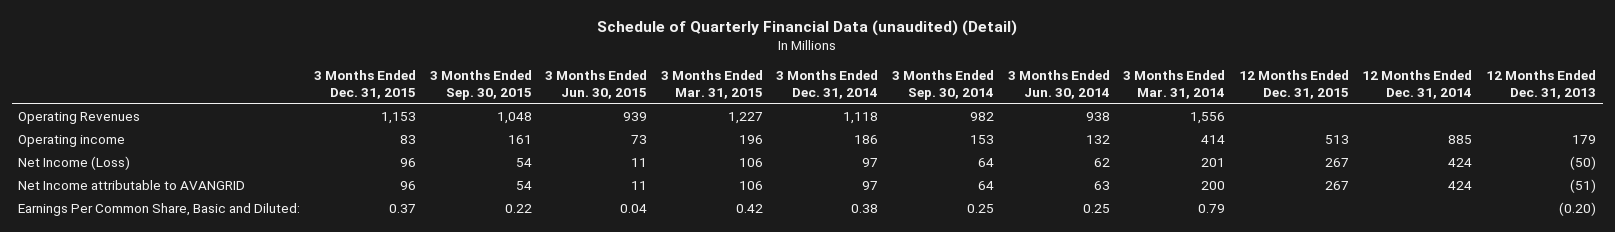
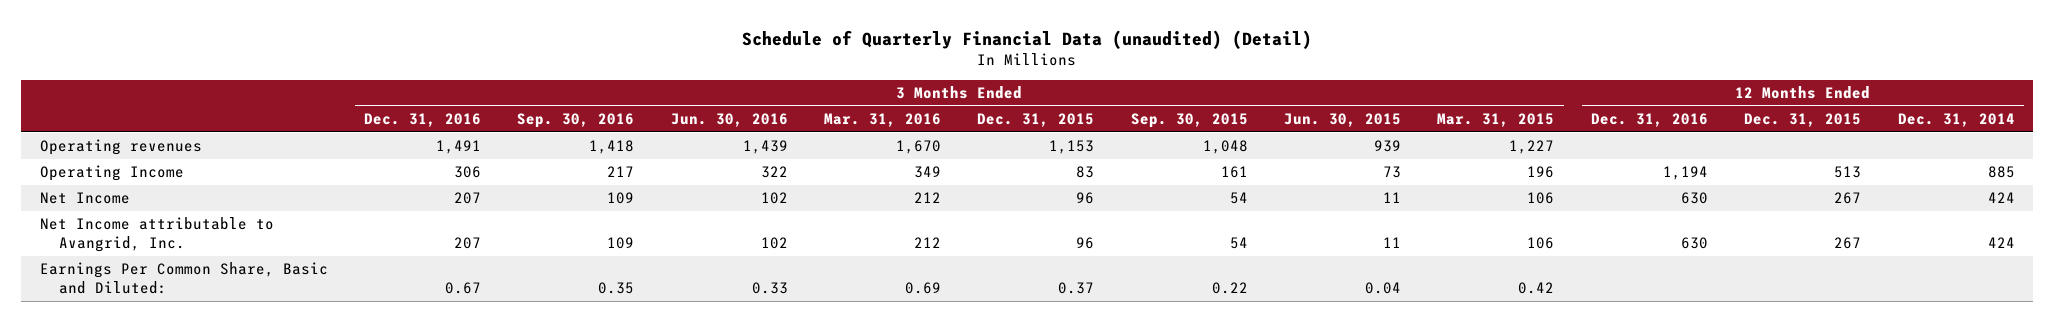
[776,69,879,100] 3 Months Ended Dec. 31, 2014 -> none
[892,69,995,101] 3 Months Ended Sep. 30, 2014 -> none
[1007,69,1110,100] 3 Months Ended Jun. 30, 2014 -> none
[1123,69,1226,100] 3 Months Ended Mar. 31, 2014 -> none
[1486,69,1597,100] 12 Months Ended Dec. 31, 2013 -> none
none -> [363,112,481,127] Dec. 31, 2016
none -> [517,112,635,128] Sep. 30, 2016
none -> [670,112,788,127] Jun. 30, 2016
none -> [824,112,942,127] Mar. 31, 2016
none -> [1590,112,1708,127] Dec. 31, 2016
[18,112,141,125] Operating Revenues -> [39,139,202,156] Operating revenues
[18,135,126,148] Operating income -> [39,165,184,182] Operating Income
[18,156,131,171] Net Income (Loss) -> [39,192,130,205] Net Income
[18,180,246,191] Net Income attributable to AVANGRID -> [39,217,274,253] Net Income attributable to Avangrid, Inc.

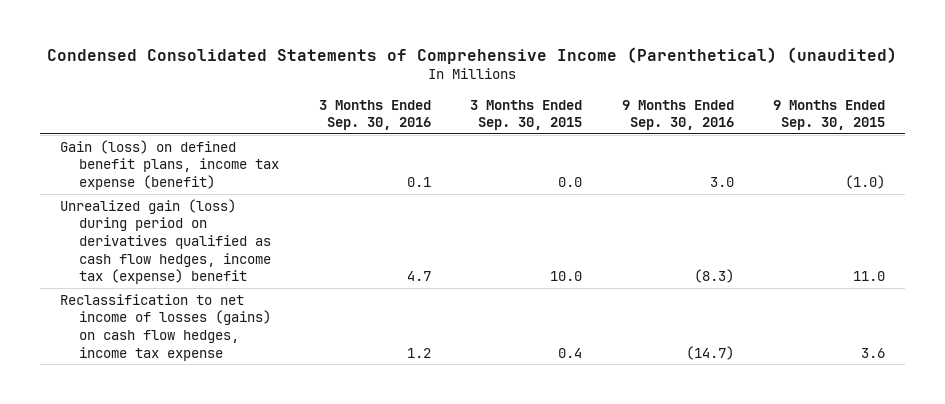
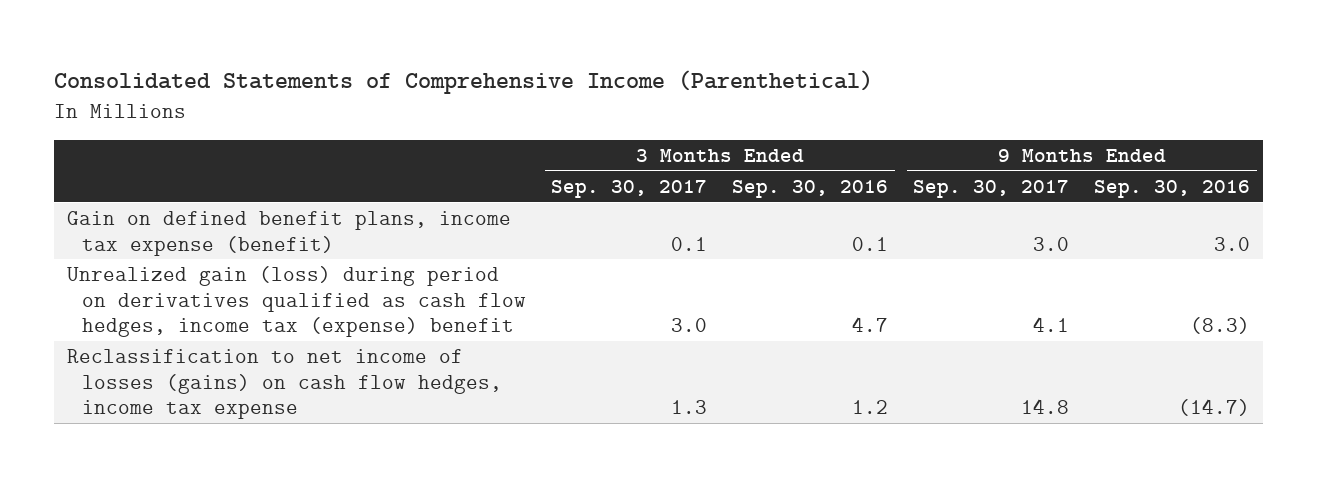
[47,47,898,65] Condensed Consolidated Statements of Comprehensive Income (Parenthetical) (unaudited) -> [54,70,874,95] Consolidated Statements of Comprehensive Income (Parenthetical)
[470,99,583,131] 3 Months Ended Sep. 30, 2015 -> none
[772,99,885,131] 9 Months Ended Sep. 30, 2015 -> none
none -> [551,179,708,198] Sep. 30, 2017
none -> [913,179,1070,198] Sep. 30, 2017
[59,139,280,190] Gain (loss) on defined benefit plans, income tax expense (benefit) -> [66,211,511,256] Gain on defined benefit plans, income tax expense (benefit)

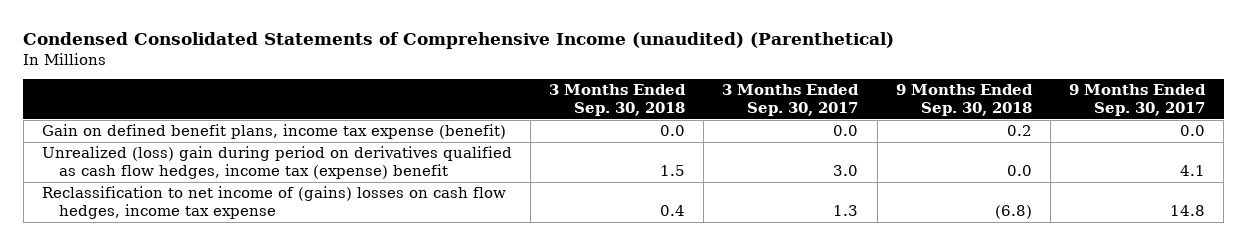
[54,70,874,95] Consolidated Statements of Comprehensive Income (Parenthetical) -> [23,32,895,50] Condensed Consolidated Statements of Comprehensive Income (unaudited) (Parenthetical)
[732,179,889,198] Sep. 30, 2016 -> none
[1094,179,1251,198] Sep. 30, 2016 -> none
none -> [549,84,687,117] 3 Months Ended Sep. 30, 2018
none -> [895,84,1033,117] 9 Months Ended Sep. 30, 2018
[671,236,708,251] 0.1 -> [833,125,859,137] 0.0
[1033,236,1070,251] 3.0 -> [1179,125,1205,137] 0.0
[66,266,527,338] Unrealized gain (loss) during period on derivatives qualified as cash flow hedges, income tax (expense) benefit -> [41,146,512,179] Unrealized (loss) gain during period on derivatives qualified as cash flow hedges, income tax (expense) benefit
[66,349,503,420] Reclassification to net income of losses (gains) on cash flow hedges, income tax expense -> [41,186,506,219] Reclassification to net income of (gains) losses on cash flow hedges, income tax expense

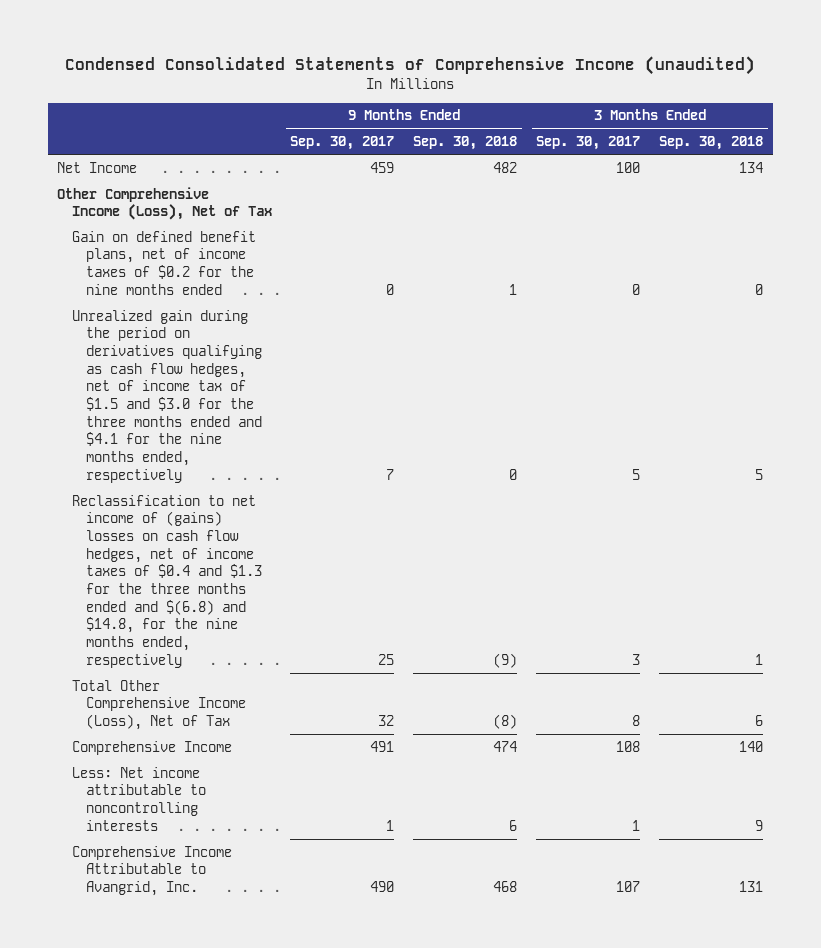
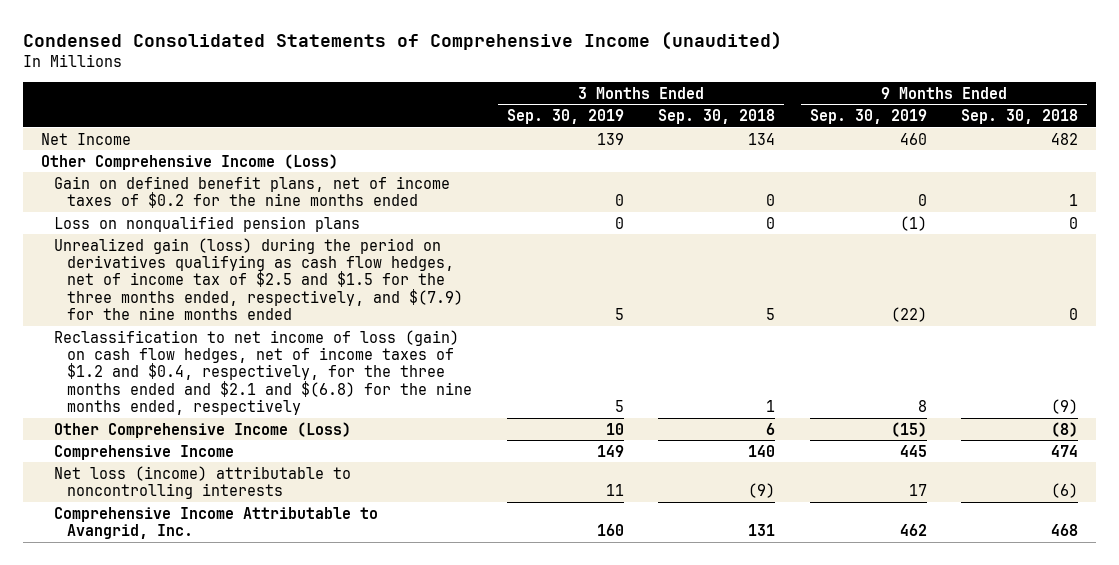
[290,136,395,151] Sep. 30, 2017 -> none
[536,136,641,151] Sep. 30, 2017 -> none
none -> [506,109,624,125] Sep. 30, 2019
none -> [809,109,927,125] Sep. 30, 2019
[57,186,272,221] Other Comprehensive Income (Loss), Net of Tax -> [40,153,338,170] Other Comprehensive Income (Loss)
none -> [53,215,360,232] Loss on nonqualified pension plans
[71,309,262,483] Unrealized gain during the period on derivatives qualifying as cash flow hedges, net of income tax of $1.5 and $3.0 for the three months ended and $4.1 for the nine months ended, respectively -> [53,237,464,320] Unrealized gain (loss) during the period on derivatives qualifying as cash flow hedges, net of income tax of $2.5 and $1.5 for the three months ended, respectively, and $(7.9) for the nine months ended
[71,494,262,668] Reclassification to net income of (gains) losses on cash flow hedges, net of income taxes of $0.4 and $1.3 for the three months ended and $(6.8) and $14.8, for the nine months ended, respectively -> [53,329,473,415] Reclassification to net income of loss (gain) on cash flow hedges, net of income taxes of $1.2 and $0.4, respectively, for the three months ended and $2.1 and $(6.8) for the nine months ended, respectively
[71,679,246,731] Total Other Comprehensive Income (Loss), Net of Tax -> [53,421,351,438] Other Comprehensive Income (Loss)
[71,766,206,831] Less: Net income attributable to noncontrolling interests -> [53,465,351,500] Net loss (income) attributable to noncontrolling interests
[509,819,518,831] 6 -> [1051,483,1079,499] (6)
[755,819,764,831] 9 -> [748,483,776,499] (9)

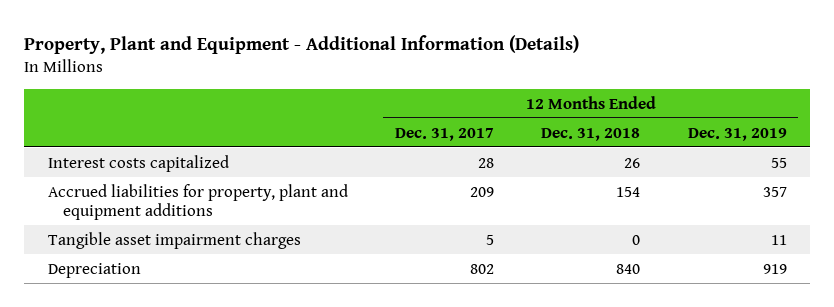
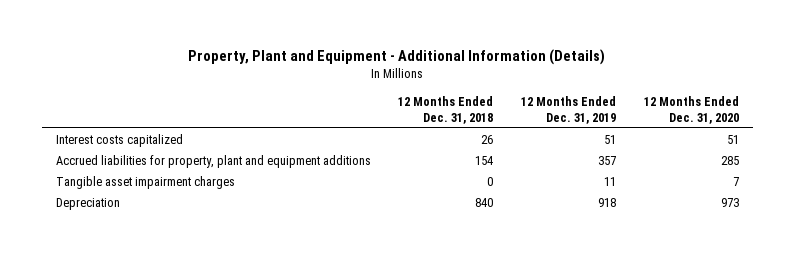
[395,127,495,141] Dec. 31, 2017 -> none
none -> [643,95,739,124] 12 Months Ended Dec. 31, 2020
[770,157,787,168] 55 -> [604,134,617,144] 51
[762,263,787,274] 919 -> [598,197,617,207] 918

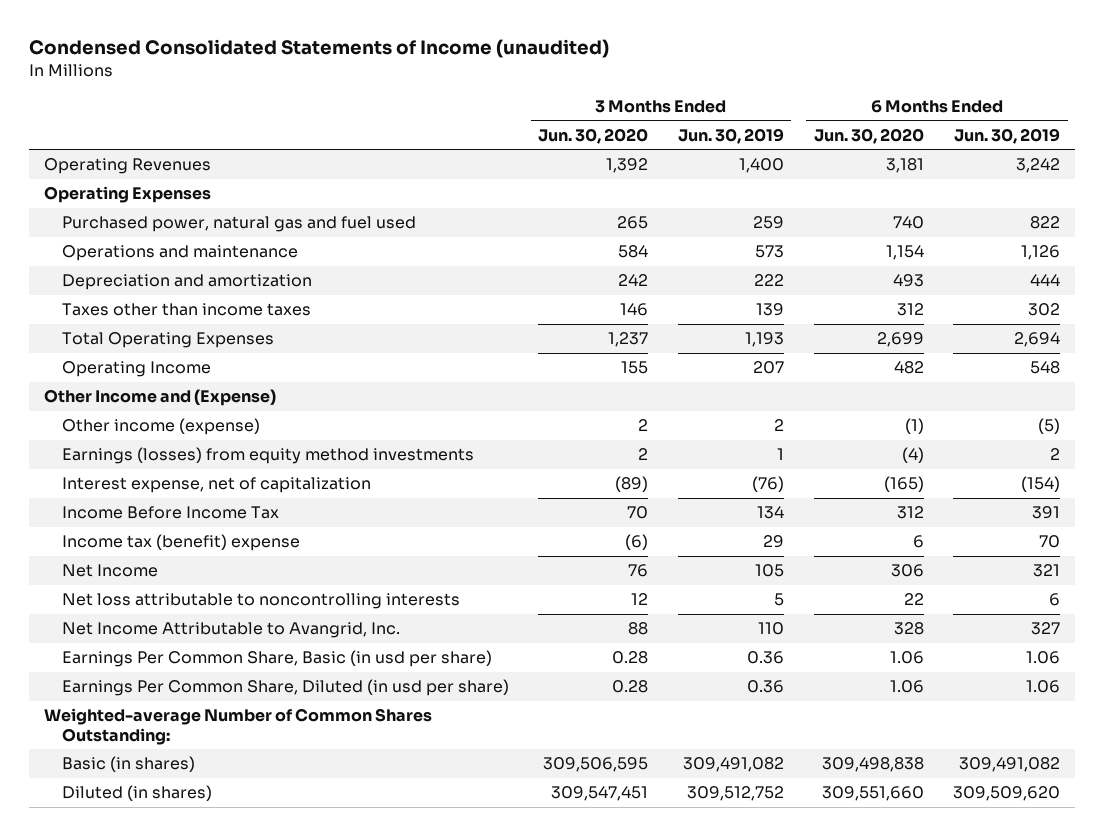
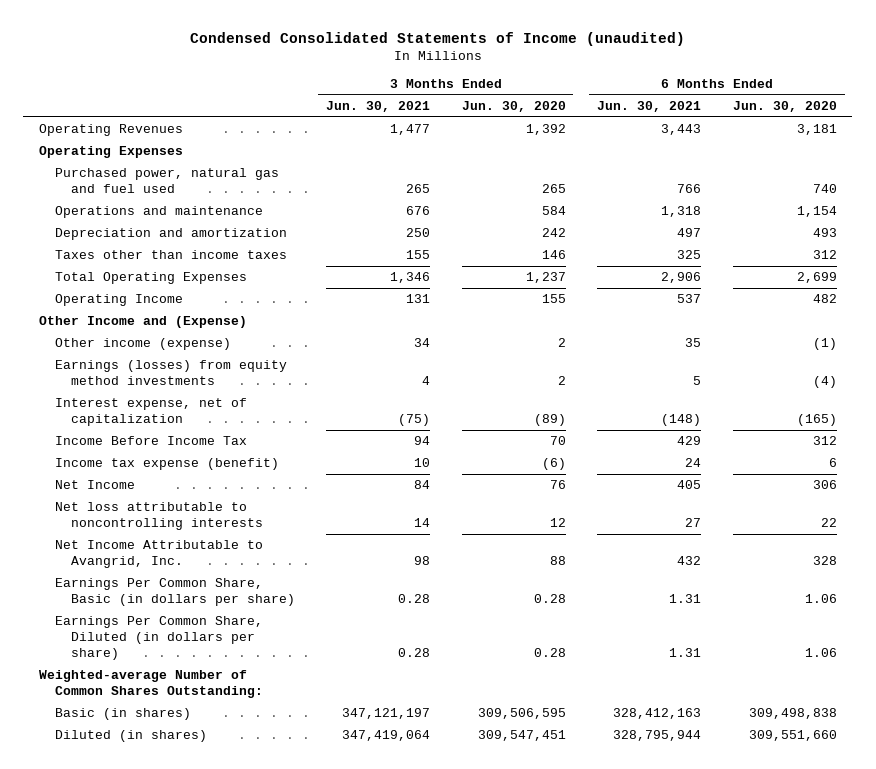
[677,127,784,144] Jun. 30, 2019 -> none
[954,127,1061,144] Jun. 30, 2019 -> none
none -> [326,101,431,113] Jun. 30, 2021
none -> [597,101,702,113] Jun. 30, 2021
[61,534,300,552] Income tax (benefit) expense -> [54,458,279,471] Income tax expense (benefit)
[61,650,492,668] Earnings Per Common Share, Basic (in usd per share) -> [54,578,295,607] Earnings Per Common Share, Basic (in dollars per share)
[61,679,509,697] Earnings Per Common Share, Diluted (in usd per share) -> [54,616,263,660] Earnings Per Common Share, Diluted (in dollars per share)

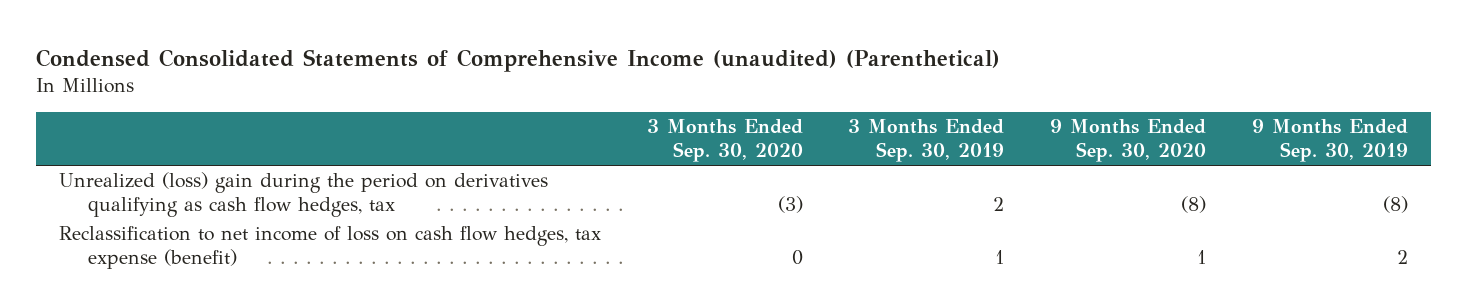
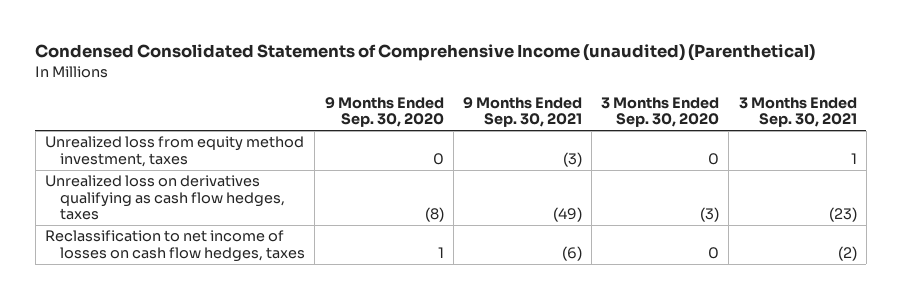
[848,119,1005,163] 3 Months Ended Sep. 30, 2019 -> none
[1252,119,1409,163] 9 Months Ended Sep. 30, 2019 -> none
none -> [462,96,582,128] 9 Months Ended Sep. 30, 2021
none -> [738,96,857,128] 3 Months Ended Sep. 30, 2021
none -> [44,136,304,167] Unrealized loss from equity method investment, taxes
[58,172,548,218] Unrealized (loss) gain during the period on derivatives qualifying as cash flow hedges, tax -> [44,175,286,221] Unrealized loss on derivatives qualifying as cash flow hedges, taxes
[58,226,601,270] Reclassification to net income of loss on cash flow hedges, tax expense (benefit) -> [44,230,306,262] Reclassification to net income of losses on cash flow hedges, taxes

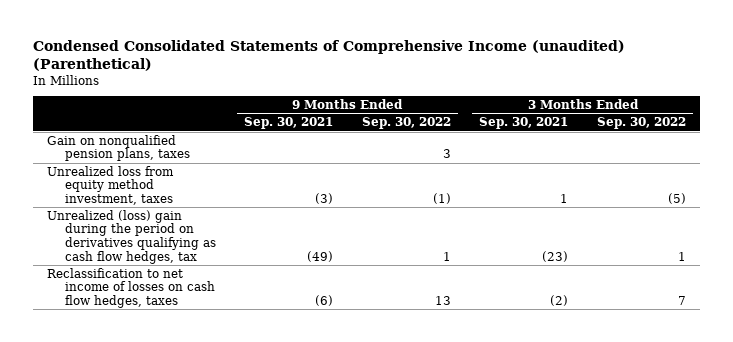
[324,96,444,128] 9 Months Ended Sep. 30, 2020 -> none
[601,96,720,128] 3 Months Ended Sep. 30, 2020 -> none
none -> [361,117,451,130] Sep. 30, 2022
none -> [596,117,686,130] Sep. 30, 2022
none -> [47,134,190,162] Gain on nonqualified pension plans, taxes
[44,175,286,221] Unrealized loss on derivatives qualifying as cash flow hedges, taxes -> [47,209,216,264] Unrealized (loss) gain during the period on derivatives qualifying as cash flow hedges, tax

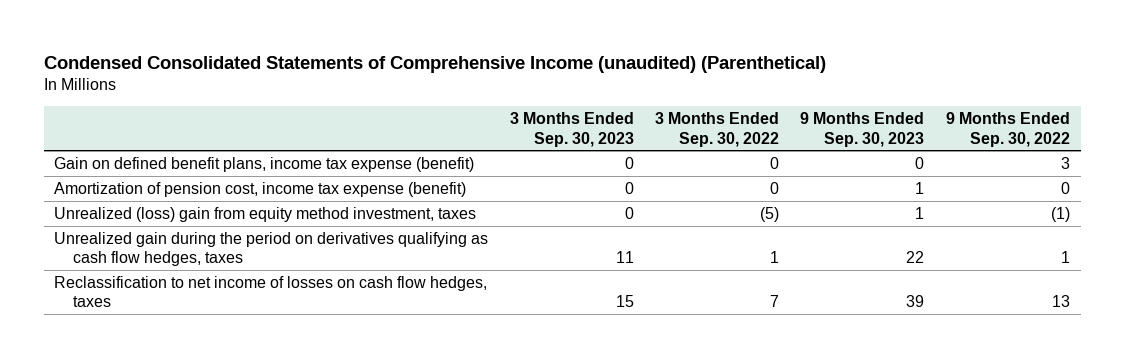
[244,117,334,130] Sep. 30, 2021 -> none
[479,117,569,130] Sep. 30, 2021 -> none
none -> [509,112,634,147] 3 Months Ended Sep. 30, 2023
none -> [800,112,925,147] 9 Months Ended Sep. 30, 2023
[47,134,190,162] Gain on nonqualified pension plans, taxes -> none
none -> [54,156,475,172] Gain on defined benefit plans, income tax expense (benefit)
none -> [54,181,467,197] Amortization of pension cost, income tax expense (benefit)
[47,165,175,206] Unrealized loss from equity method investment, taxes -> [54,206,477,222] Unrealized (loss) gain from equity method investment, taxes
[47,209,216,264] Unrealized (loss) gain during the period on derivatives qualifying as cash flow hedges, tax -> [54,231,489,267] Unrealized gain during the period on derivatives qualifying as cash flow hedges, taxes

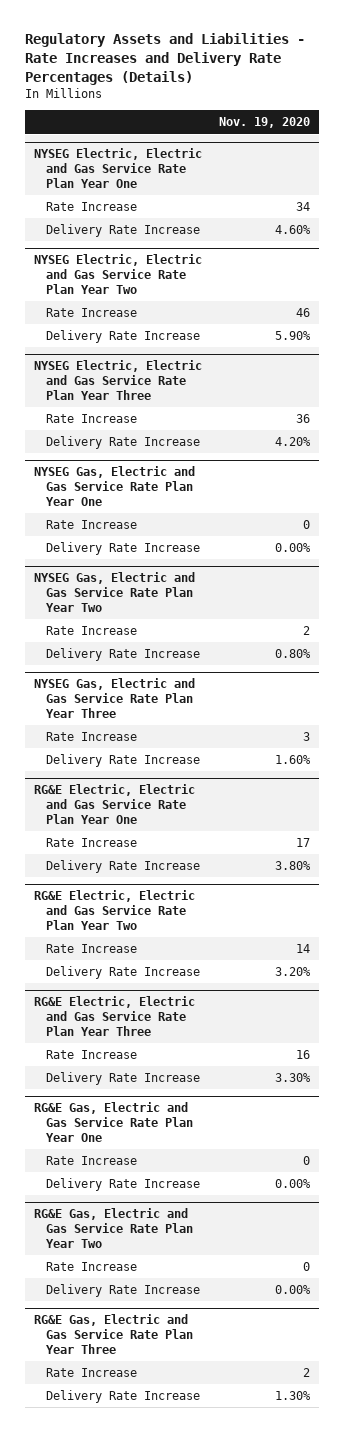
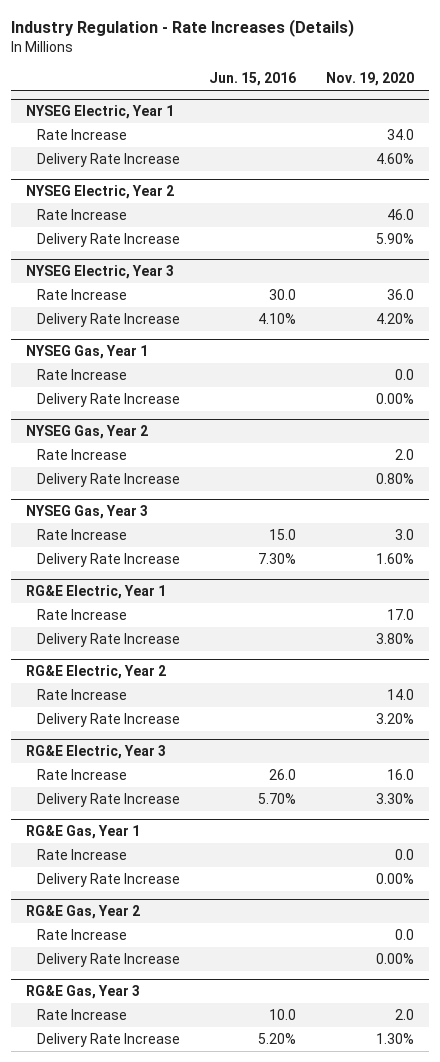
[24,32,305,85] Regulatory Assets and Liabilities - Rate Increases and Delivery Rate Percentages (Details) -> [11,19,355,38] Industry Regulation - Rate Increases (Details)
none -> [209,72,297,87] Jun. 15, 2016
[33,148,202,188] NYSEG Electric, Electric and Gas Service Rate Plan Year One -> none
none -> [26,104,175,119] NYSEG Electric, Year 1
[296,202,311,212] 34 -> [386,128,414,140] 34.0
[33,254,202,294] NYSEG Electric, Electric and Gas Service Rate Plan Year Two -> none
none -> [26,184,175,199] NYSEG Electric, Year 2
[296,308,311,318] 46 -> [386,208,414,220] 46.0
[33,360,202,400] NYSEG Electric, Electric and Gas Service Rate Plan Year Three -> none
none -> [26,264,175,279] NYSEG Electric, Year 3
[296,414,311,424] 36 -> [386,288,414,300] 36.0
[33,466,195,506] NYSEG Gas, Electric and Gas Service Rate Plan Year One -> none
none -> [26,344,149,359] NYSEG Gas, Year 1
[303,520,311,530] 0 -> [394,368,414,380] 0.0
[33,572,195,612] NYSEG Gas, Electric and Gas Service Rate Plan Year Two -> none
none -> [26,424,149,439] NYSEG Gas, Year 2
[303,626,311,636] 2 -> [394,448,414,460] 2.0
[33,678,195,718] NYSEG Gas, Electric and Gas Service Rate Plan Year Three -> none
none -> [26,504,149,519] NYSEG Gas, Year 3
[303,732,311,742] 3 -> [394,528,414,540] 3.0
[33,784,195,824] RG&E Electric, Electric and Gas Service Rate Plan Year One -> none
none -> [26,584,167,599] RG&E Electric, Year 1
[296,838,311,848] 17 -> [386,608,414,620] 17.0
[33,890,195,930] RG&E Electric, Electric and Gas Service Rate Plan Year Two -> none
none -> [26,664,167,679] RG&E Electric, Year 2
[296,944,311,954] 14 -> [386,688,414,700] 14.0
[33,996,195,1036] RG&E Electric, Electric and Gas Service Rate Plan Year Three -> none
none -> [26,744,167,759] RG&E Electric, Year 3
[296,1050,311,1060] 16 -> [386,768,414,780] 16.0
[33,1102,193,1142] RG&E Gas, Electric and Gas Service Rate Plan Year One -> none
none -> [26,824,141,839] RG&E Gas, Year 1
[303,1156,311,1166] 0 -> [394,848,414,860] 0.0
[33,1208,193,1248] RG&E Gas, Electric and Gas Service Rate Plan Year Two -> none
none -> [26,904,141,919] RG&E Gas, Year 2
[303,1262,311,1272] 0 -> [394,928,414,940] 0.0
[33,1314,193,1354] RG&E Gas, Electric and Gas Service Rate Plan Year Three -> none
none -> [26,984,141,999] RG&E Gas, Year 3
[303,1368,311,1378] 2 -> [394,1008,414,1020] 2.0

